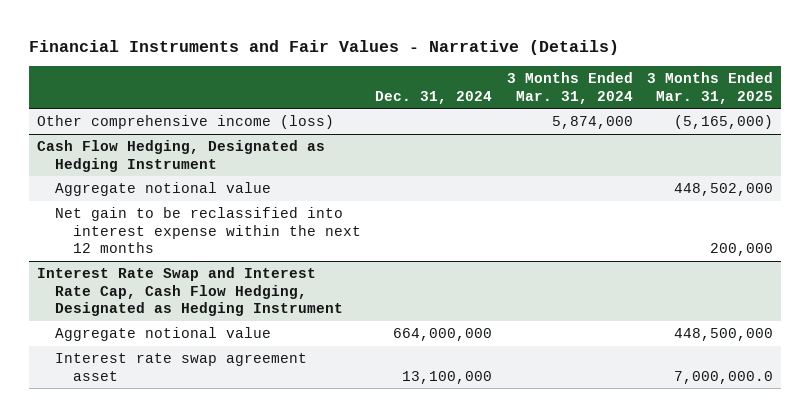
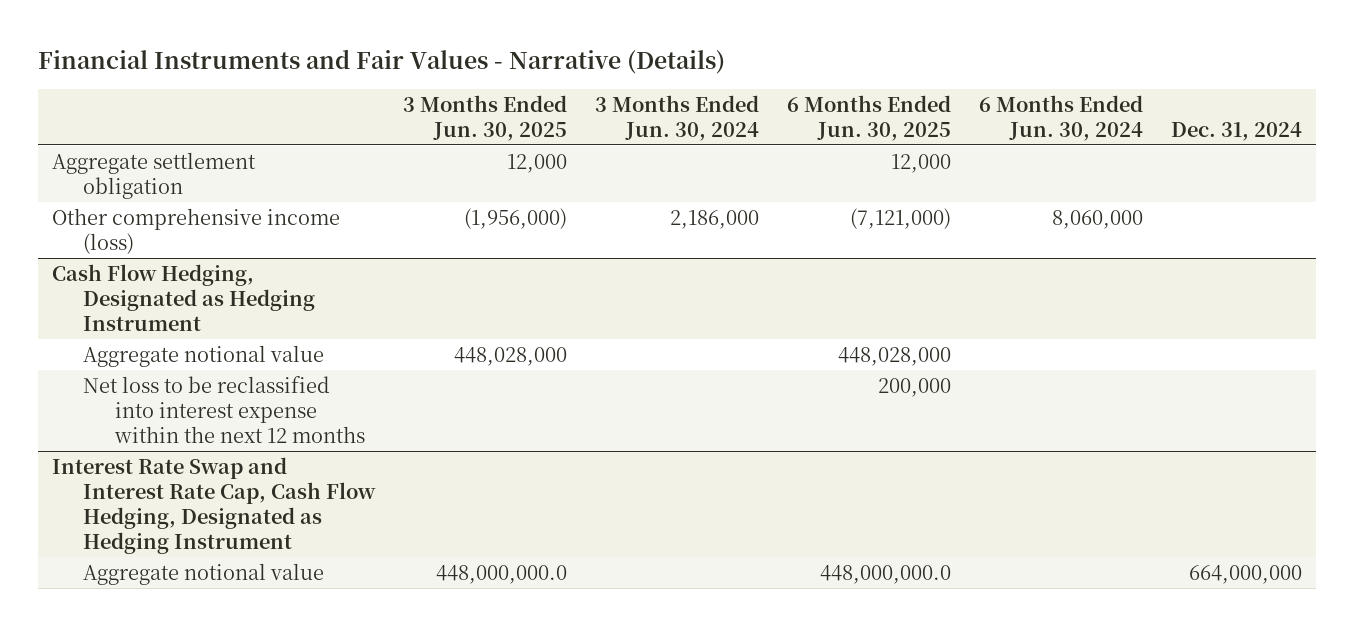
[506,72,633,104] 3 Months Ended Mar. 31, 2024 -> none
[647,72,774,104] 3 Months Ended Mar. 31, 2025 -> none
none -> [403,94,568,141] 3 Months Ended Jun. 30, 2025
none -> [595,94,760,141] 3 Months Ended Jun. 30, 2024
none -> [787,94,952,141] 6 Months Ended Jun. 30, 2025
none -> [979,94,1144,141] 6 Months Ended Jun. 30, 2024
none -> [51,151,256,199] Aggregate settlement obligation
[54,207,361,254] Net gain to be reclassified into interest expense within the next 12 months -> [83,375,365,443] Net loss to be reclassified into interest expense within the next 12 months
[54,353,307,381] Interest rate swap agreement asset -> none

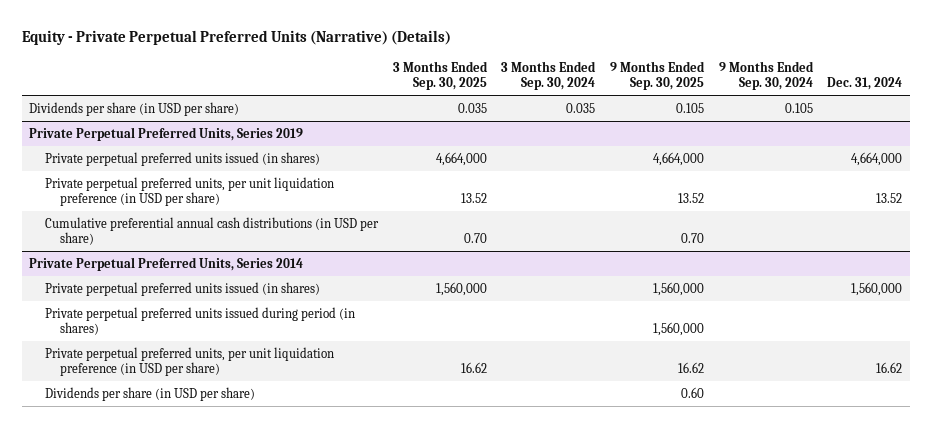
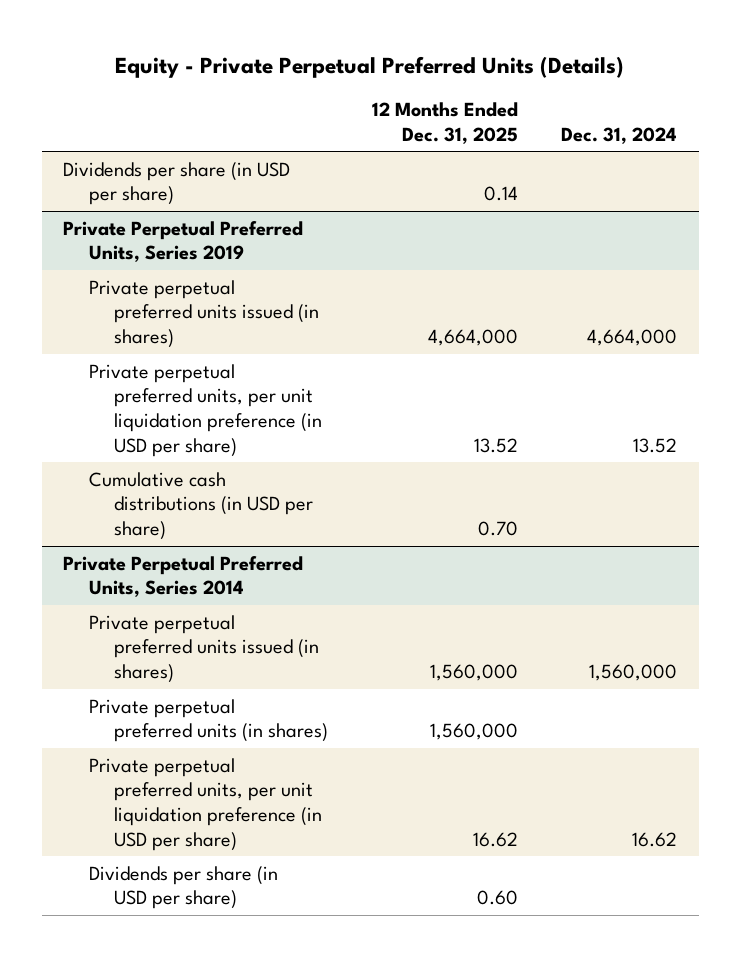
[21,30,451,46] Equity - Private Perpetual Preferred Units (Narrative) (Details) -> [115,55,625,78] Equity - Private Perpetual Preferred Units (Details)
[392,61,488,91] 3 Months Ended Sep. 30, 2025 -> none
[501,61,597,91] 3 Months Ended Sep. 30, 2024 -> none
[610,61,706,91] 9 Months Ended Sep. 30, 2025 -> none
[718,61,814,91] 9 Months Ended Sep. 30, 2024 -> none
none -> [371,102,518,144] 12 Months Ended Dec. 31, 2025
[44,216,379,246] Cumulative preferential annual cash distributions (in USD per share) -> [88,471,314,541] Cumulative cash distributions (in USD per share)
[44,306,355,336] Private perpetual preferred units issued during period (in shares) -> [88,698,329,743] Private perpetual preferred units (in shares)

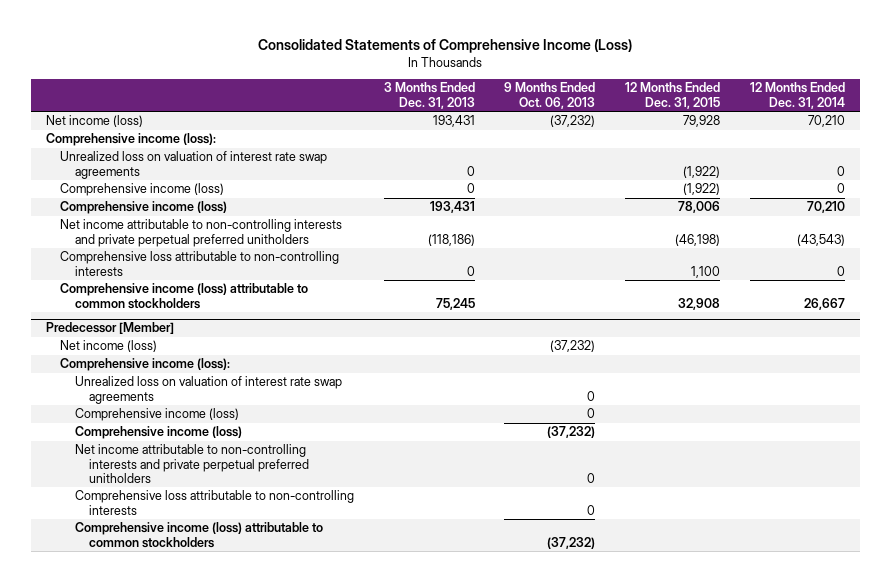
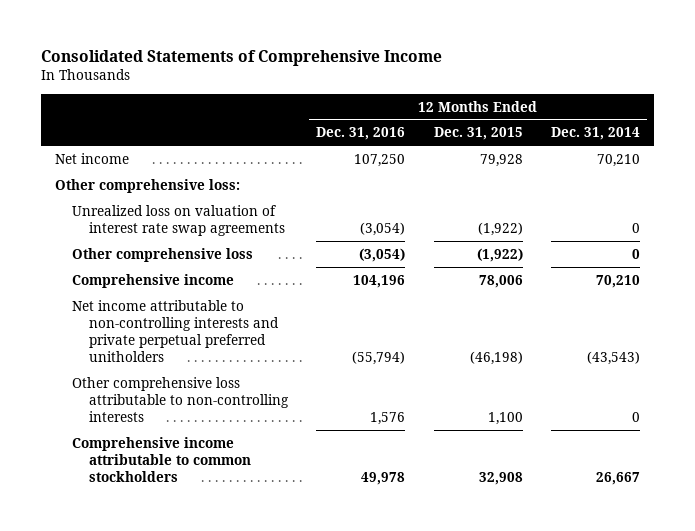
[258,39,633,54] Consolidated Statements of Comprehensive Income (Loss) -> [41,50,443,67] Consolidated Statements of Comprehensive Income
[383,82,475,109] 3 Months Ended Dec. 31, 2013 -> none
[504,82,596,109] 9 Months Ended Oct. 06, 2013 -> none
none -> [316,127,406,141] Dec. 31, 2016
[45,115,143,128] Net income (loss) -> [55,152,130,164] Net income
[45,133,216,147] Comprehensive income (loss): -> [55,178,241,193] Other comprehensive loss:
[60,183,225,197] Comprehensive income (loss) -> [72,247,254,262] Other comprehensive loss
[60,201,228,215] Comprehensive income (loss) -> [72,273,235,288] Comprehensive income
[45,322,174,335] Predecessor [Member] -> none
[60,340,158,353] Net income (loss) -> none
[60,358,231,372] Comprehensive income (loss): -> none
[74,376,342,404] Unrealized loss on valuation of interest rate swap agreements -> none
[74,408,239,422] Comprehensive income (loss) -> none
[74,426,242,440] Comprehensive income (loss) -> none
[74,444,310,483] Net income attributable to non-controlling interests and private perpetual preferred unitholders -> none
[74,490,354,515] Comprehensive loss attributable to non-controlling interests -> none
[74,522,323,548] Comprehensive income (loss) attributable to common stockholders -> none
[60,251,340,276] Comprehensive loss attributable to non-controlling interests -> [72,376,289,422] Other comprehensive loss attributable to non-controlling interests
[60,283,309,309] Comprehensive income (loss) attributable to common stockholders -> [72,436,251,482] Comprehensive income attributable to common stockholders

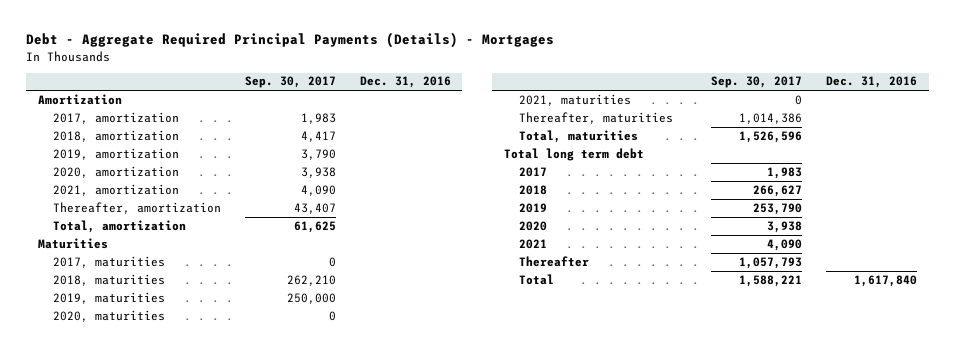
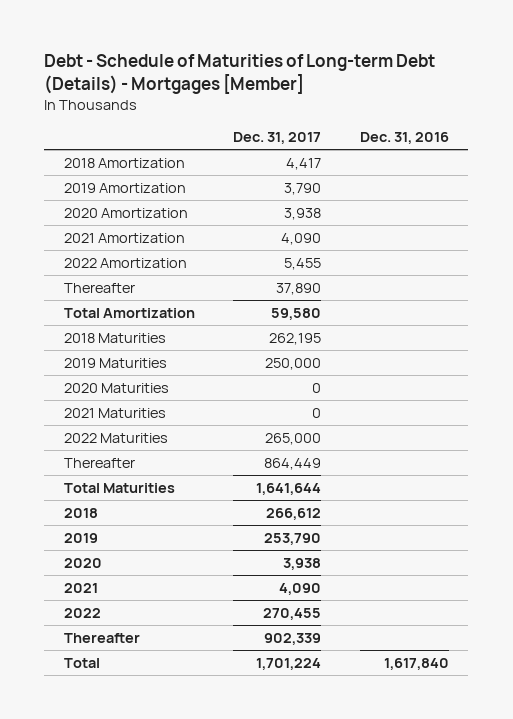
[25,32,554,49] Debt - Aggregate Required Principal Payments (Details) - Mortgages -> [44,54,436,94] Debt - Schedule of Maturities of Long-term Debt (Details) - Mortgages [Member]
[244,76,336,89] Sep. 30, 2017 -> none
none -> [233,132,322,145] Dec. 31, 2017
[37,93,122,105] Amortization -> none
[37,237,108,249] Maturities -> none
[504,147,645,161] Total long term debt -> none
[519,166,548,177] 2017 -> none
[52,111,179,124] 2017, amortization -> [63,157,185,168] 2018 Amortization
[52,129,179,142] 2018, amortization -> [63,182,186,193] 2019 Amortization
[52,147,179,160] 2019, amortization -> [63,207,188,218] 2020 Amortization
[52,165,179,178] 2020, amortization -> [63,232,185,243] 2021 Amortization
[52,183,179,196] 2021, amortization -> [63,257,187,268] 2022 Amortization
[52,201,221,214] Thereafter, amortization -> [63,282,135,293] Thereafter
[52,219,186,233] Total, amortization -> [63,307,195,318] Total Amortization
[52,255,165,268] 2017, maturities -> [63,332,166,343] 2018 Maturities
[52,273,165,286] 2018, maturities -> [63,357,167,368] 2019 Maturities
[52,291,165,304] 2019, maturities -> [63,382,169,393] 2020 Maturities
[52,309,165,322] 2020, maturities -> [63,407,166,418] 2021 Maturities
[519,93,632,106] 2021, maturities -> [63,432,168,443] 2022 Maturities
[519,111,674,124] Thereafter, maturities -> [63,457,135,468] Thereafter
[519,129,639,143] Total, maturities -> [63,482,175,493] Total Maturities
none -> [63,607,101,618] 2022

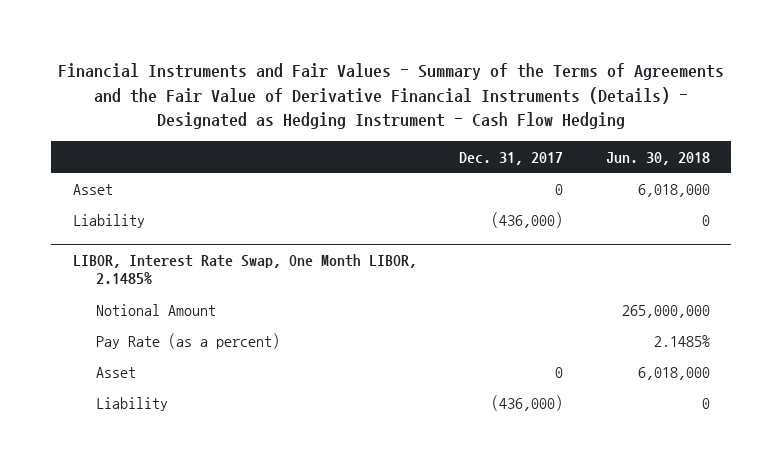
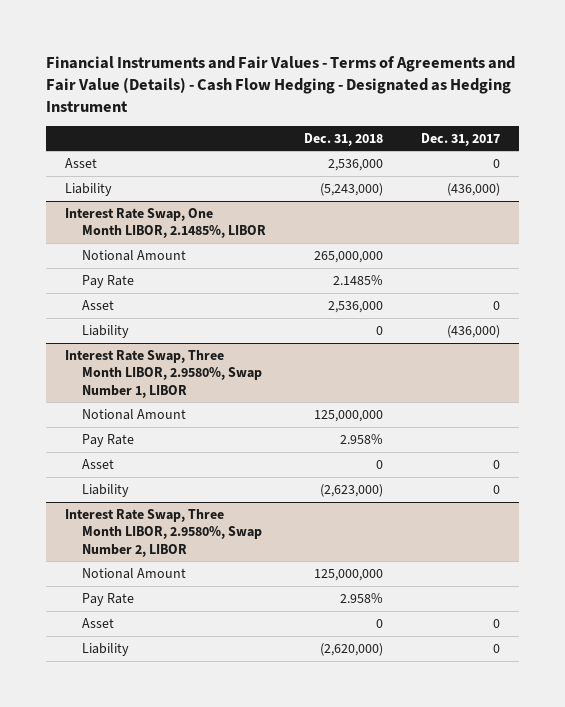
[58,62,725,130] Financial Instruments and Fair Values - Summary of the Terms of Agreements and the Fair Value of Derivative Financial Instruments (Details) - Designated as Hedging Instrument - Cash Flow Hedging -> [45,55,515,112] Financial Instruments and Fair Values - Terms of Agreements and Fair Value (Details) - Cash Flow Hedging - Designated as Hedging Instrument
[605,151,710,165] Jun. 30, 2018 -> none
none -> [303,132,383,146] Dec. 31, 2018
[72,253,417,285] LIBOR, Interest Rate Swap, One Month LIBOR, 2.1485% -> [64,207,266,239] Interest Rate Swap, One Month LIBOR, 2.1485%, LIBOR
[95,332,280,349] Pay Rate (as a percent) -> [81,274,134,288] Pay Rate
none -> [64,349,262,398] Interest Rate Swap, Three Month LIBOR, 2.9580%, Swap Number 1, LIBOR
none -> [81,408,186,420] Notional Amount
none -> [81,433,134,447] Pay Rate
none -> [81,458,114,469] Asset
none -> [81,483,129,497] Liability
none -> [64,508,262,557] Interest Rate Swap, Three Month LIBOR, 2.9580%, Swap Number 2, LIBOR
none -> [81,567,186,579] Notional Amount
none -> [81,592,134,606] Pay Rate
none -> [81,617,114,628] Asset
none -> [81,642,129,656] Liability

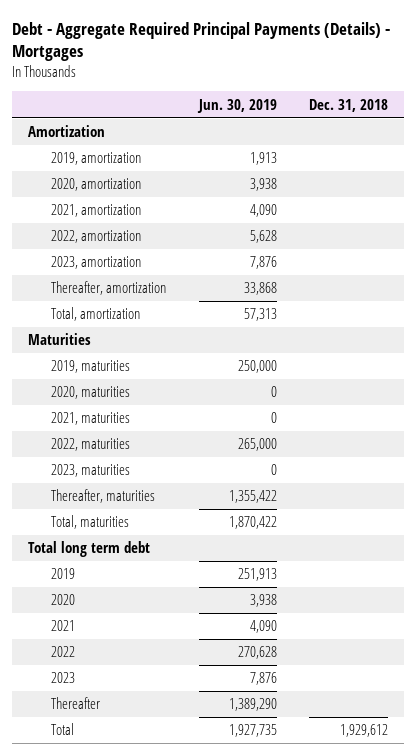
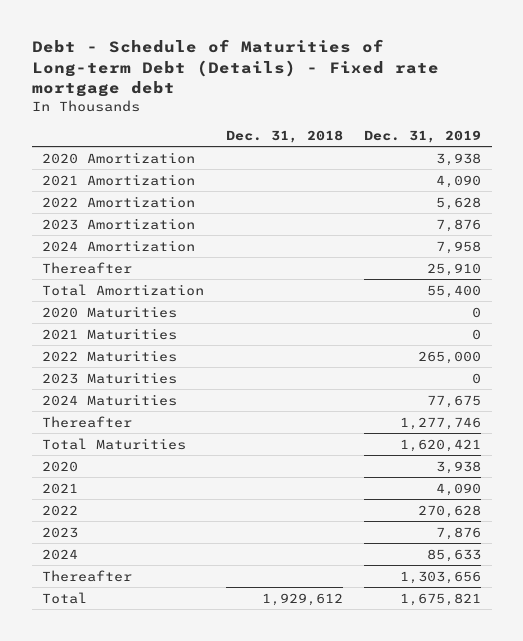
[12,21,391,62] Debt - Aggregate Required Principal Payments (Details) - Mortgages -> [31,39,439,98] Debt - Schedule of Maturities of Long-term Debt (Details) - Fixed rate mortgage debt
[196,98,277,113] Jun. 30, 2019 -> none
none -> [363,130,481,144] Dec. 31, 2019
[28,125,106,138] Amortization -> none
[28,333,92,346] Maturities -> none
[28,541,151,558] Total long term debt -> none
[51,568,76,580] 2019 -> none
[51,152,142,166] 2019, amortization -> [42,151,196,164] 2020 Amortization
[51,178,142,192] 2020, amortization -> [42,173,196,186] 2021 Amortization
[51,204,142,218] 2021, amortization -> [42,195,196,208] 2022 Amortization
[51,230,142,244] 2022, amortization -> [42,217,196,230] 2023 Amortization
[51,256,142,270] 2023, amortization -> [42,239,196,252] 2024 Amortization
[51,281,167,296] Thereafter, amortization -> [42,261,133,274] Thereafter
[51,307,141,322] Total, amortization -> [42,283,205,296] Total Amortization
[51,360,131,374] 2019, maturities -> [42,305,178,318] 2020 Maturities
[51,386,131,400] 2020, maturities -> [42,327,178,340] 2021 Maturities
[51,412,131,426] 2021, maturities -> [42,349,178,362] 2022 Maturities
[51,438,131,452] 2022, maturities -> [42,371,178,384] 2023 Maturities
[51,464,131,478] 2023, maturities -> [42,393,178,406] 2024 Maturities
[51,489,156,504] Thereafter, maturities -> [42,415,133,428] Thereafter
[51,515,130,530] Total, maturities -> [42,437,187,450] Total Maturities
none -> [42,548,79,560] 2024

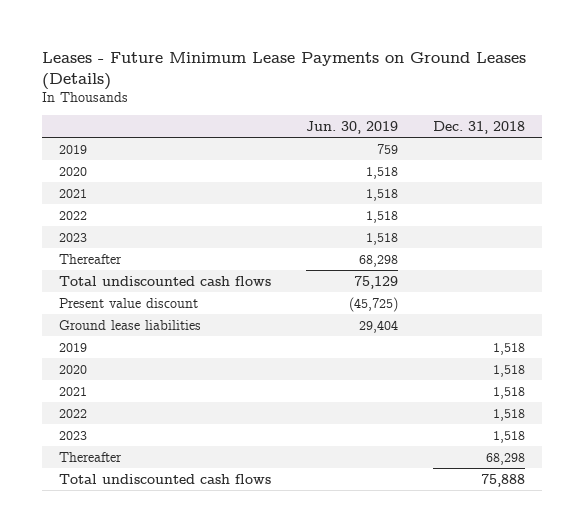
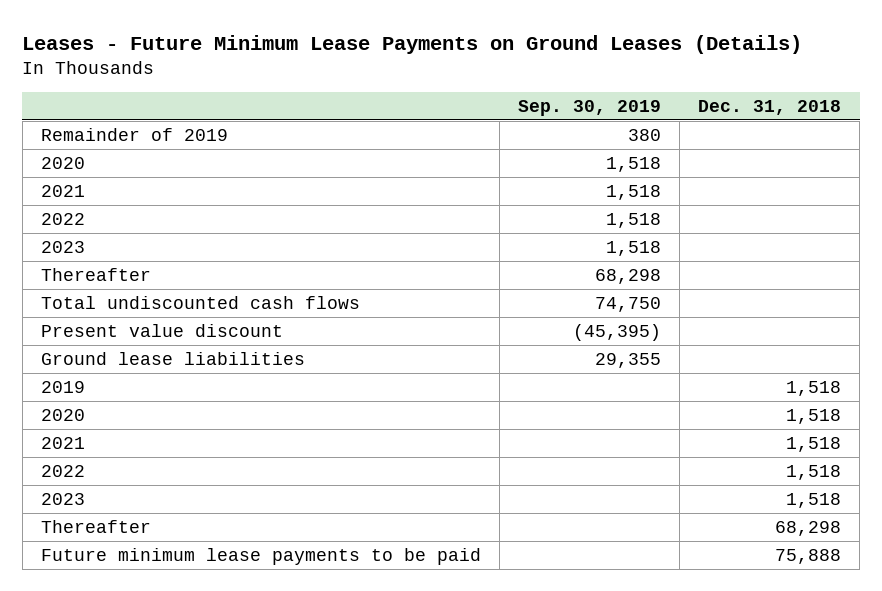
[306,120,399,134] Jun. 30, 2019 -> none
none -> [518,100,662,117] Sep. 30, 2019
[59,144,88,154] 2019 -> [40,127,228,141] Remainder of 2019
[59,473,272,484] Total undiscounted cash flows -> [40,547,481,565] Future minimum lease payments to be paid

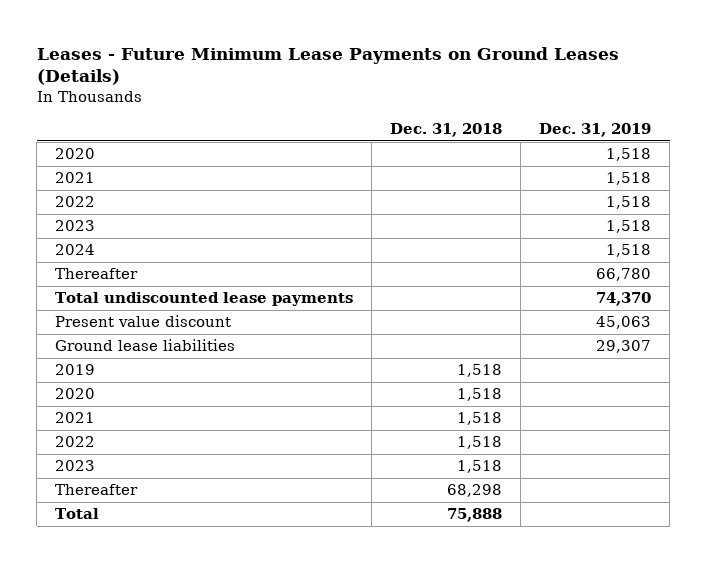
[518,100,662,117] Sep. 30, 2019 -> none
none -> [539,122,652,137] Dec. 31, 2019
[40,127,228,141] Remainder of 2019 -> none
none -> [55,244,96,256] 2024
[40,295,360,309] Total undiscounted cash flows -> [55,292,354,307] Total undiscounted lease payments
[40,547,481,565] Future minimum lease payments to be paid -> [55,508,100,520] Total

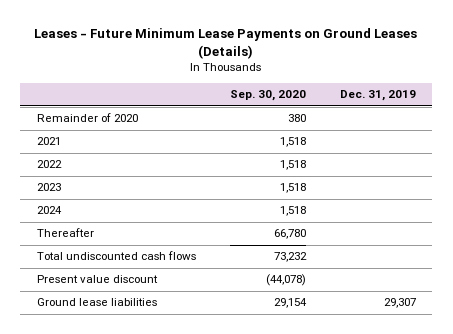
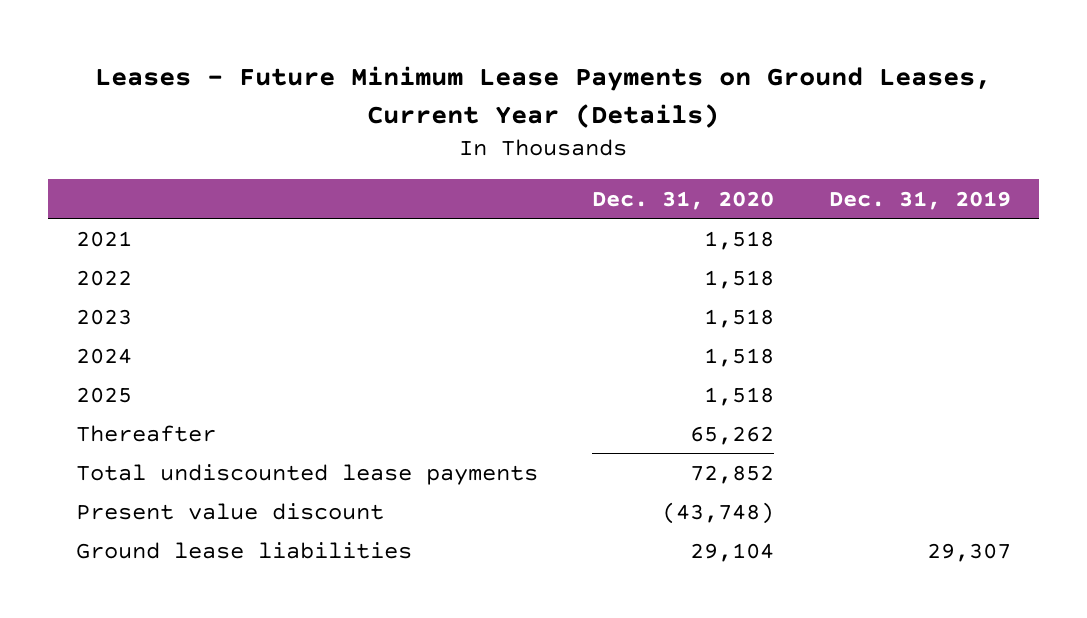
[34,28,418,59] Leases - Future Minimum Lease Payments on Ground Leases (Details) -> [95,66,992,128] Leases - Future Minimum Lease Payments on Ground Leases, Current Year (Details)
[229,90,306,102] Sep. 30, 2020 -> none
none -> [592,190,775,210] Dec. 31, 2020
[37,113,139,123] Remainder of 2020 -> none
none -> [75,386,132,403] 2025
[37,251,197,261] Total undiscounted cash flows -> [75,463,538,485] Total undiscounted lease payments

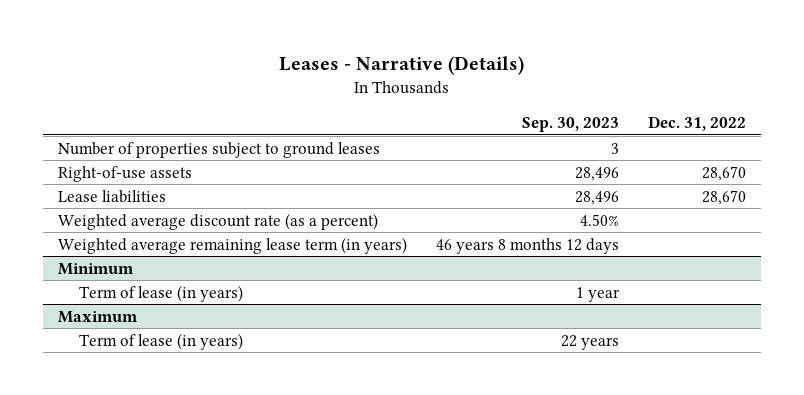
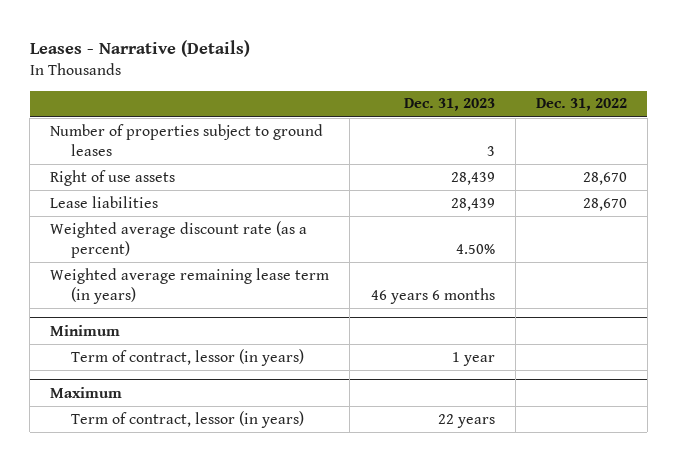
[521,117,619,133] Sep. 30, 2023 -> none
none -> [403,98,495,112] Dec. 31, 2023
[57,165,192,182] Right-of-use assets -> [50,169,176,186] Right of use assets
[78,284,243,302] Term of lease (in years) -> [71,348,305,366] Term of contract, lessor (in years)
[78,332,243,350] Term of lease (in years) -> [71,410,305,428] Term of contract, lessor (in years)

